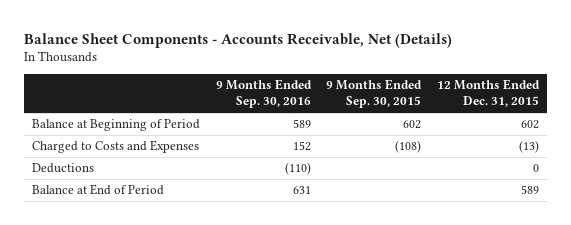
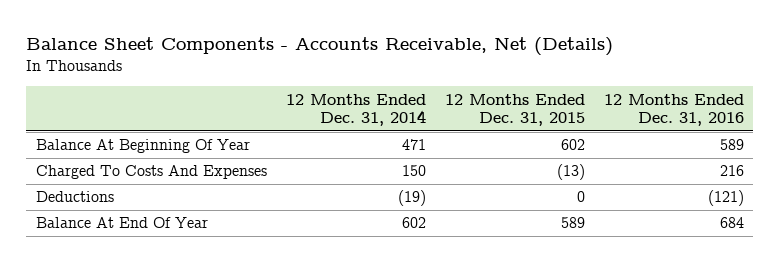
[215,79,312,109] 9 Months Ended Sep. 30, 2016 -> none
[326,79,423,109] 9 Months Ended Sep. 30, 2015 -> none
none -> [285,93,426,127] 12 Months Ended Dec. 31, 2014
none -> [603,93,744,127] 12 Months Ended Dec. 31, 2016
[31,119,200,132] Balance at Beginning of Period -> [35,139,250,154] Balance At Beginning Of Year
[31,140,199,154] Charged to Costs and Expenses -> [35,165,267,180] Charged To Costs And Expenses
[31,184,164,196] Balance at End of Period -> [35,217,208,229] Balance At End Of Year

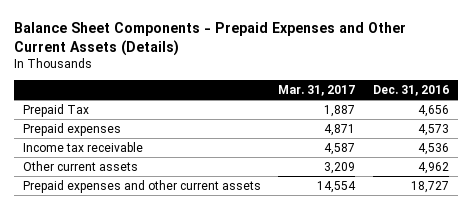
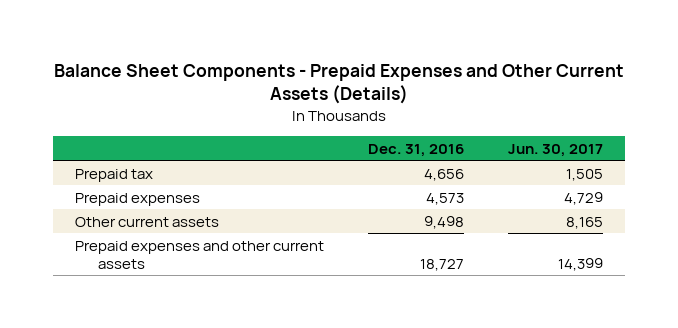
[278,85,356,97] Mar. 31, 2017 -> none
none -> [507,143,603,157] Jun. 30, 2017
[22,103,89,117] Prepaid Tax -> [74,168,153,182] Prepaid tax
[22,141,143,152] Income tax receivable -> none
[418,161,450,174] 4,962 -> [423,215,464,229] 9,498

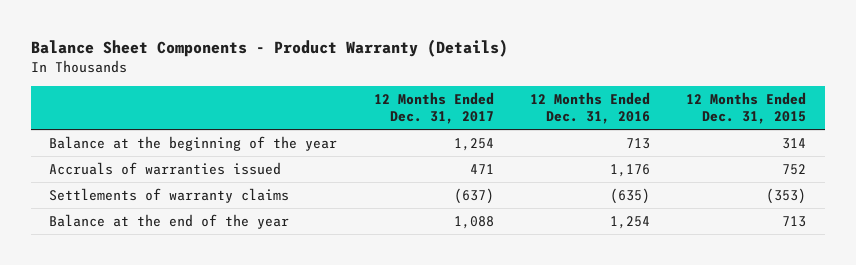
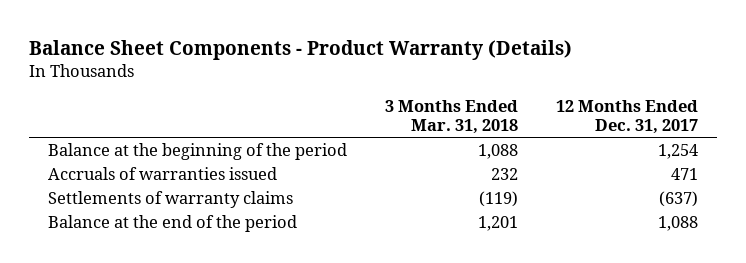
[530,92,651,125] 12 Months Ended Dec. 31, 2016 -> none
[686,92,807,125] 12 Months Ended Dec. 31, 2015 -> none
none -> [384,99,518,135] 3 Months Ended Mar. 31, 2018
[49,136,338,152] Balance at the beginning of the year -> [48,142,348,160] Balance at the beginning of the period
[49,214,290,230] Balance at the end of the year -> [48,214,298,232] Balance at the end of the period

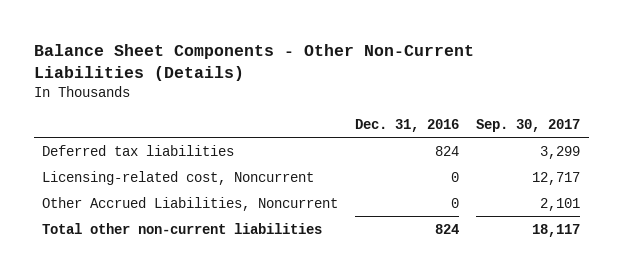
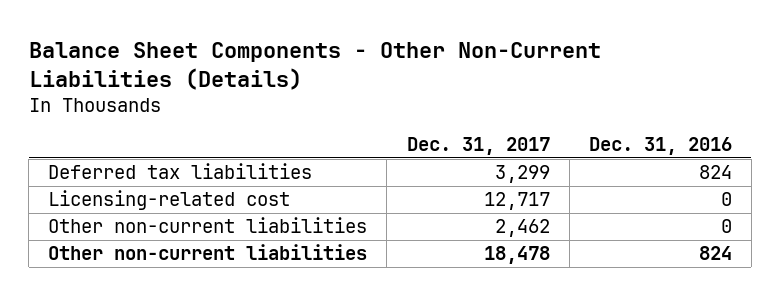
[476,118,581,132] Sep. 30, 2017 -> none
none -> [406,136,550,155] Dec. 31, 2017
[42,170,315,185] Licensing-related cost, Noncurrent -> [48,190,291,211] Licensing-related cost
[42,196,339,211] Other Accrued Liabilities, Noncurrent -> [48,217,368,234] Other non-current liabilities
[42,222,323,234] Total other non-current liabilities -> [48,244,368,261] Other non-current liabilities

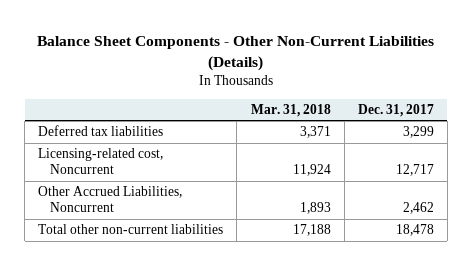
[588,136,732,155] Dec. 31, 2016 -> none
none -> [250,104,331,118] Mar. 31, 2018
[48,190,291,211] Licensing-related cost -> [38,148,164,175] Licensing-related cost, Noncurrent
[48,217,368,234] Other non-current liabilities -> [38,186,183,213] Other Accrued Liabilities, Noncurrent
[48,244,368,261] Other non-current liabilities -> [38,224,224,235] Total other non-current liabilities

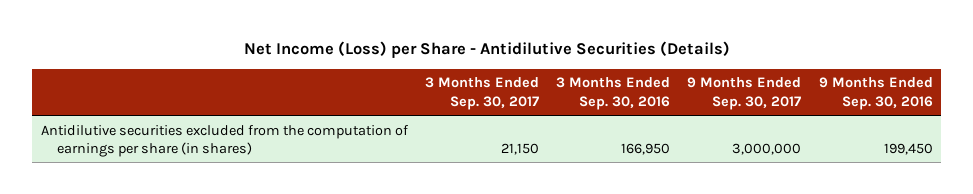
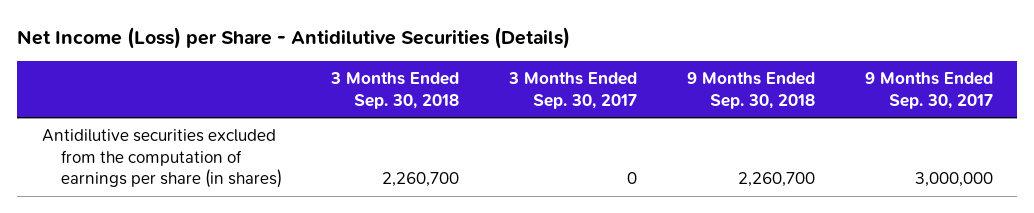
[556,77,671,110] 3 Months Ended Sep. 30, 2016 -> none
[818,77,933,110] 9 Months Ended Sep. 30, 2016 -> none
none -> [330,72,460,109] 3 Months Ended Sep. 30, 2018
none -> [686,72,815,109] 9 Months Ended Sep. 30, 2018
[500,142,539,155] 21,150 -> [627,172,638,185] 0

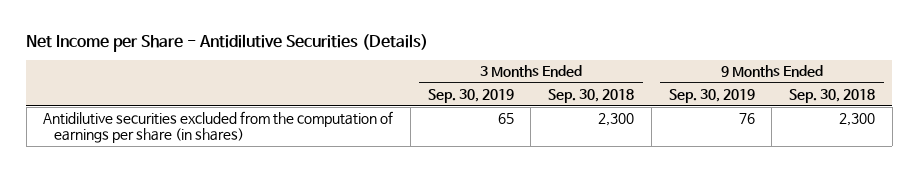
[16,26,570,49] Net Income (Loss) per Share - Antidilutive Securities (Details) -> [26,33,429,52] Net Income per Share - Antidilutive Securities (Details)
[508,72,638,109] 3 Months Ended Sep. 30, 2017 -> none
[864,72,993,109] 9 Months Ended Sep. 30, 2017 -> none
none -> [427,89,514,104] Sep. 30, 2019
none -> [668,89,755,104] Sep. 30, 2019
[382,172,460,188] 2,260,700 -> [598,113,635,127] 2,300
[737,172,815,188] 2,260,700 -> [838,113,875,127] 2,300

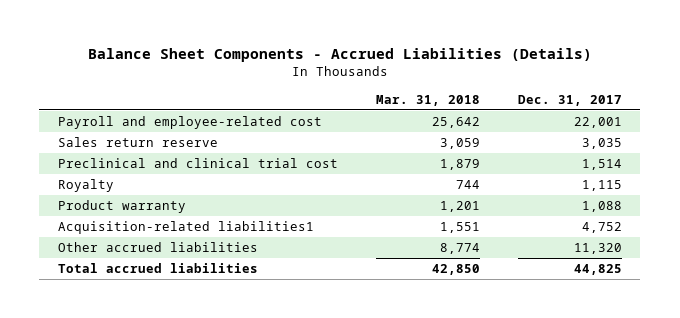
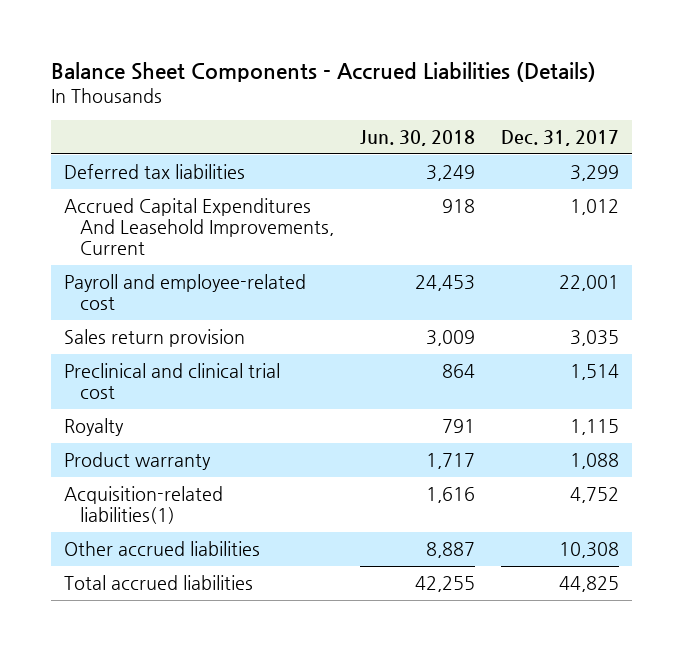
[375,94,480,106] Mar. 31, 2018 -> none
none -> [359,129,475,146] Jun. 30, 2018
none -> [63,164,245,180] Deferred tax liabilities
none -> [63,198,334,255] Accrued Capital Expenditures And Leasehold Improvements, Current
[58,136,219,147] Sales return reserve -> [63,329,245,348] Sales return provision
[58,220,315,234] Acquisition-related liabilities1 -> [63,486,223,525] Acquisition-related liabilities(1)
[573,242,622,254] 11,320 -> [559,542,620,559] 10,308

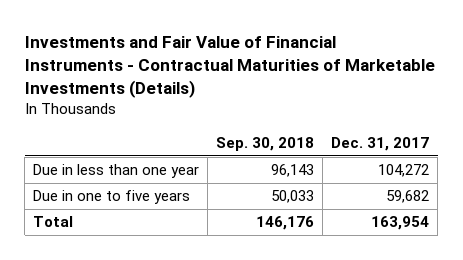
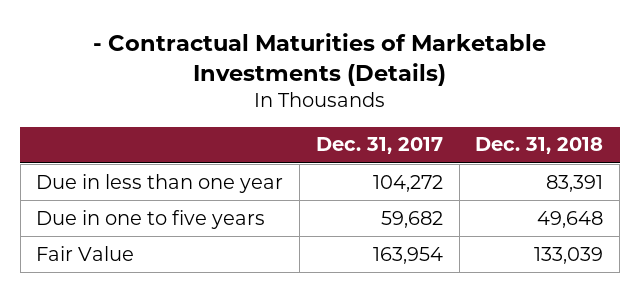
[24,36,435,99] Investments and Fair Value of Financial Instruments - Contractual Maturities of Marketable Investments (Details) -> [92,32,546,86] - Contractual Maturities of Marketable Investments (Details)
[216,136,315,151] Sep. 30, 2018 -> none
none -> [475,137,604,155] Dec. 31, 2018
[33,216,74,228] Total -> [36,245,135,261] Fair Value

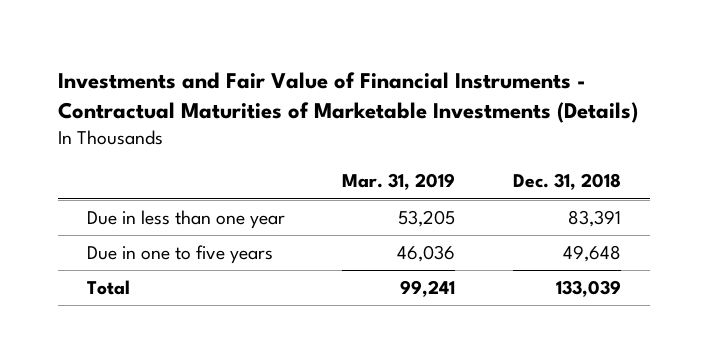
[92,32,546,86] - Contractual Maturities of Marketable Investments (Details) -> [57,71,638,123] Investments and Fair Value of Financial Instruments - Contractual Maturities of Marketable Investments (Details)
[315,137,443,155] Dec. 31, 2017 -> none
none -> [342,173,456,191] Mar. 31, 2019
[36,245,135,261] Fair Value -> [86,279,130,295] Total

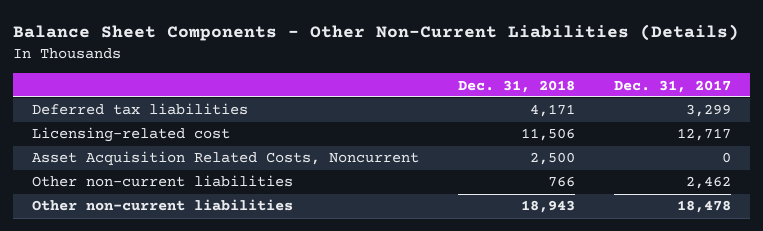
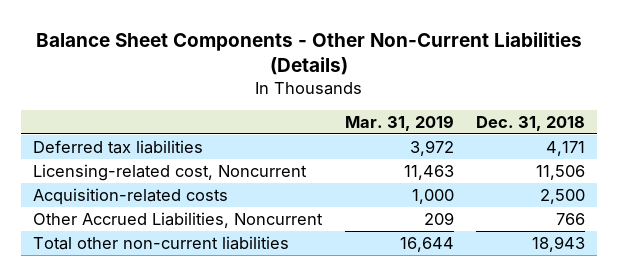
[613,79,731,93] Dec. 31, 2017 -> none
none -> [344,115,454,132] Mar. 31, 2019
[32,127,231,143] Licensing-related cost -> [32,163,307,181] Licensing-related cost, Noncurrent
[32,151,420,166] Asset Acquisition Related Costs, Noncurrent -> [32,187,228,205] Acquisition-related costs
[32,175,294,188] Other non-current liabilities -> [32,211,323,228] Other Accrued Liabilities, Noncurrent
[32,199,294,212] Other non-current liabilities -> [32,235,289,250] Total other non-current liabilities

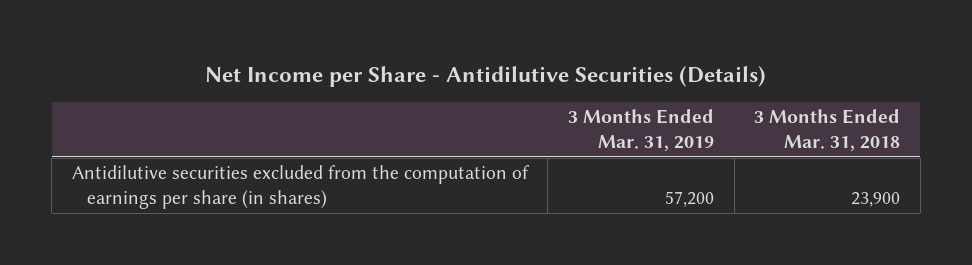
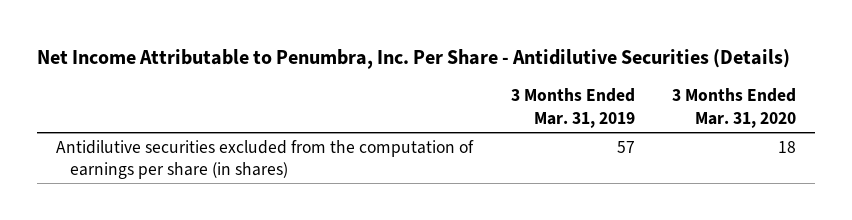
[204,66,766,88] Net Income per Share - Antidilutive Securities (Details) -> [36,49,790,70] Net Income Attributable to Penumbra, Inc. Per Share - Antidilutive Securities (Details)
[754,109,901,152] 3 Months Ended Mar. 31, 2018 -> none
none -> [672,88,797,129] 3 Months Ended Mar. 31, 2020
[664,191,714,208] 57,200 -> [616,140,635,153] 57

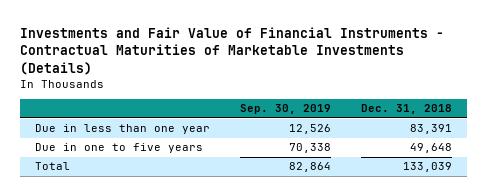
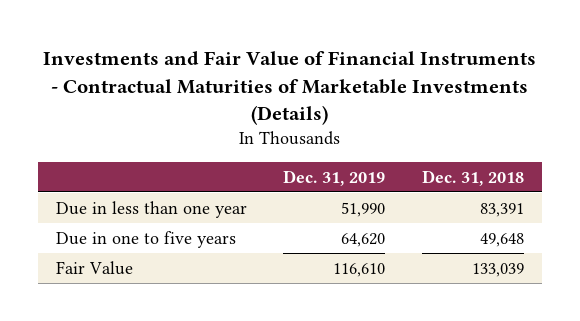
[240,104,332,115] Sep. 30, 2019 -> none
none -> [283,169,386,186] Dec. 31, 2019
[35,162,71,171] Total -> [55,260,133,275] Fair Value

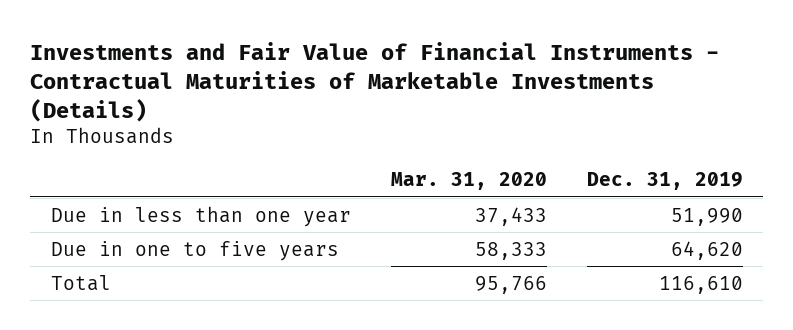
[422,169,525,186] Dec. 31, 2018 -> none
none -> [390,171,547,190] Mar. 31, 2020
[55,260,133,275] Fair Value -> [50,274,111,291] Total

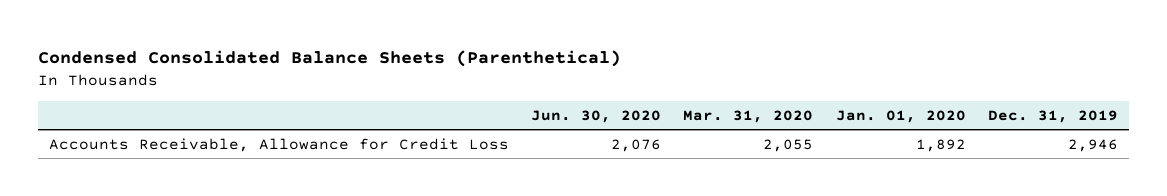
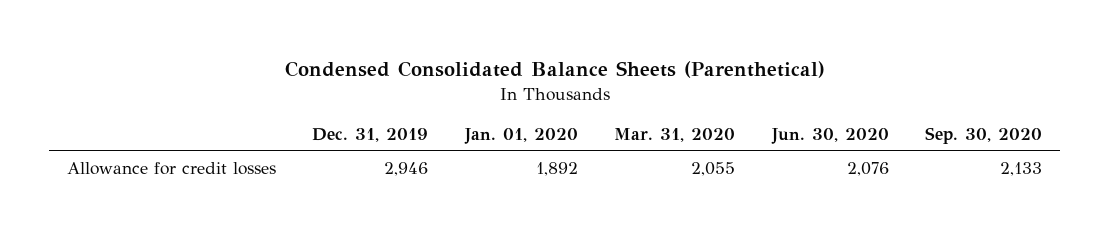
none -> [925,127,1043,145] Sep. 30, 2020
[48,137,509,152] Accounts Receivable, Allowance for Credit Loss -> [66,162,276,176] Allowance for credit losses

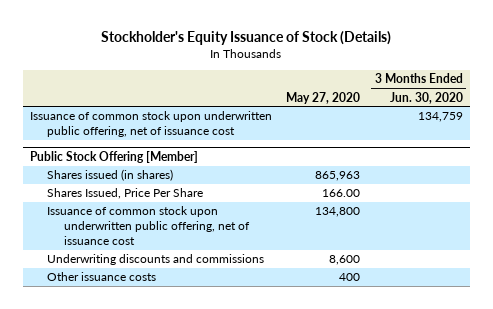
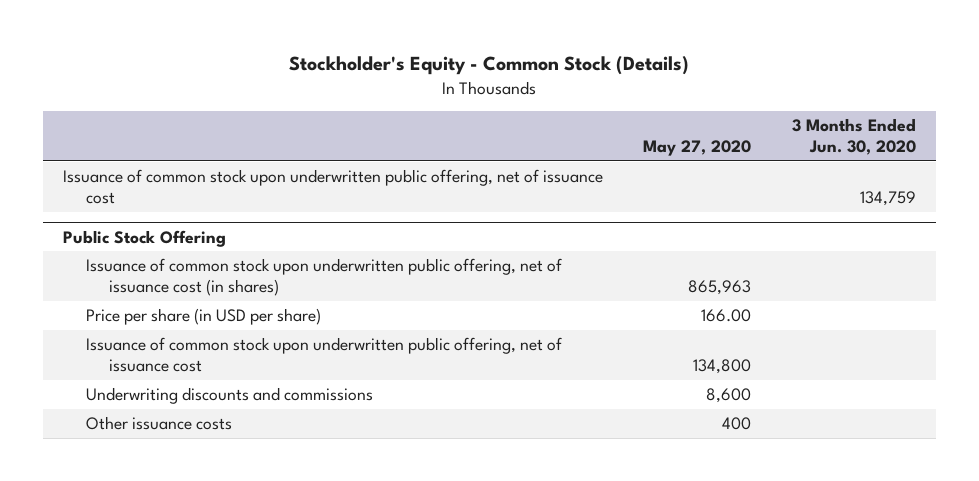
[101,30,392,45] Stockholder's Equity Issuance of Stock (Details) -> [289,56,690,76] Stockholder's Equity - Common Stock (Details)
[30,150,199,163] Public Stock Offering [Member] -> [63,229,227,247] Public Stock Offering
[46,169,173,182] Shares issued (in shares) -> [86,258,563,296] Issuance of common stock upon underwritten public offering, net of issuance cost (in shares)
[46,188,203,200] Shares Issued, Price Per Share -> [86,308,322,326] Price per share (in USD per share)

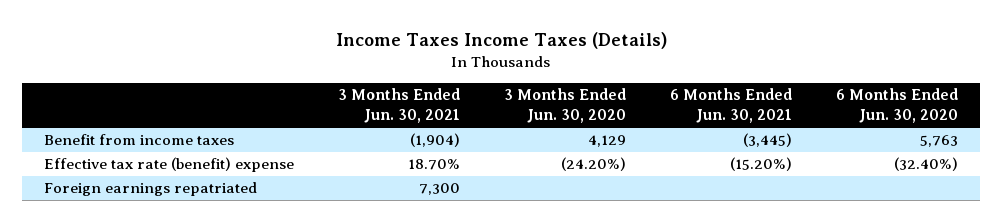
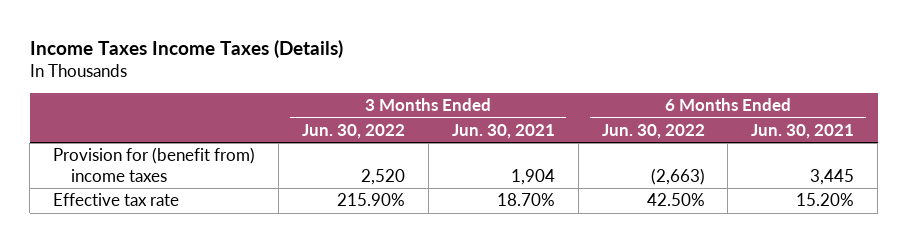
[504,88,627,124] 3 Months Ended Jun. 30, 2020 -> none
[836,88,959,124] 6 Months Ended Jun. 30, 2020 -> none
none -> [301,124,405,140] Jun. 30, 2022
none -> [601,124,705,140] Jun. 30, 2022
[44,182,258,197] Foreign earnings repatriated -> none
[44,134,235,146] Benefit from income taxes -> [53,147,256,182] Provision for (benefit from) income taxes
[410,133,461,148] (1,904) -> [510,168,555,185] 1,904
[743,133,793,148] (3,445) -> [810,168,855,185] 3,445
[44,157,295,173] Effective tax rate (benefit) expense -> [53,193,180,207] Effective tax rate
[730,157,793,172] (15.20%) -> [796,193,855,207] 15.20%

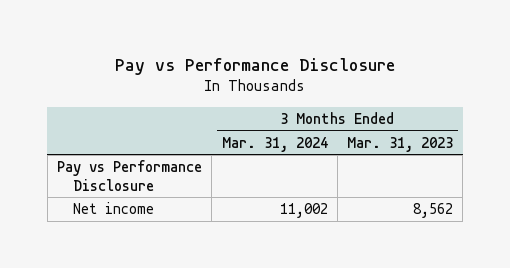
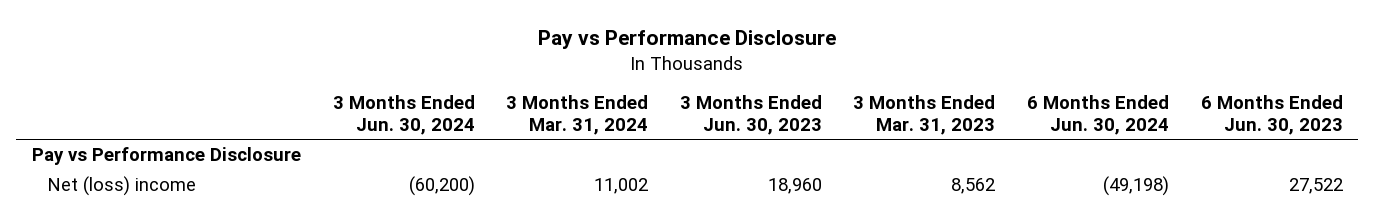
none -> [332,95,475,136] 3 Months Ended Jun. 30, 2024
none -> [679,95,822,136] 3 Months Ended Jun. 30, 2023
none -> [1026,95,1169,136] 6 Months Ended Jun. 30, 2024
none -> [1200,95,1343,136] 6 Months Ended Jun. 30, 2023
[72,202,154,215] Net income -> [47,176,197,197] Net (loss) income

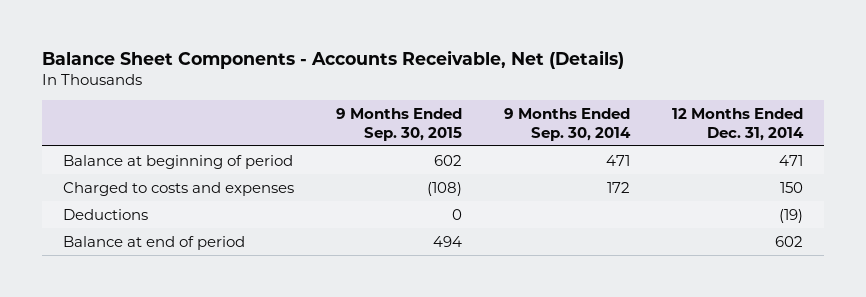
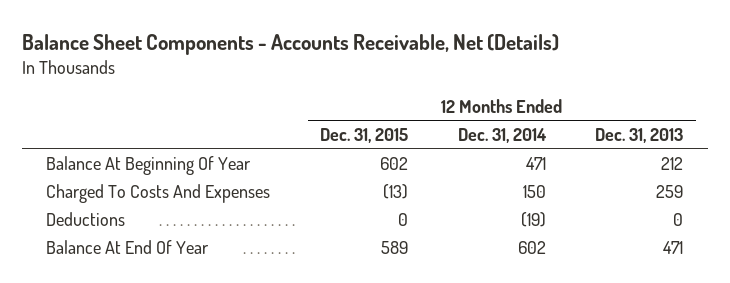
[335,107,462,141] 9 Months Ended Sep. 30, 2015 -> none
[503,107,631,141] 9 Months Ended Sep. 30, 2014 -> none
none -> [320,127,409,143] Dec. 31, 2015
none -> [595,127,684,143] Dec. 31, 2013
[62,154,293,169] Balance at beginning of period -> [46,155,252,175] Balance At Beginning Of Year
[62,181,294,196] Charged to costs and expenses -> [46,183,271,203] Charged To Costs And Expenses
[62,235,245,250] Balance at end of period -> [46,239,210,254] Balance At End Of Year

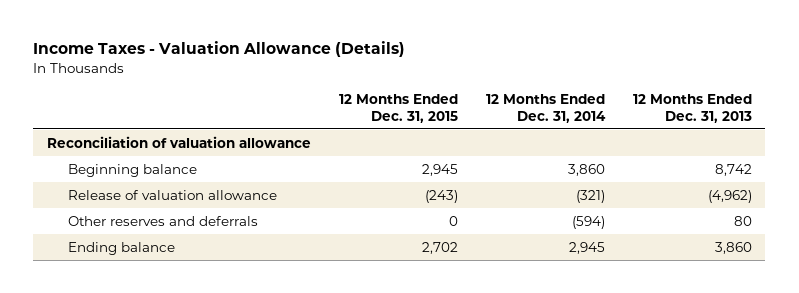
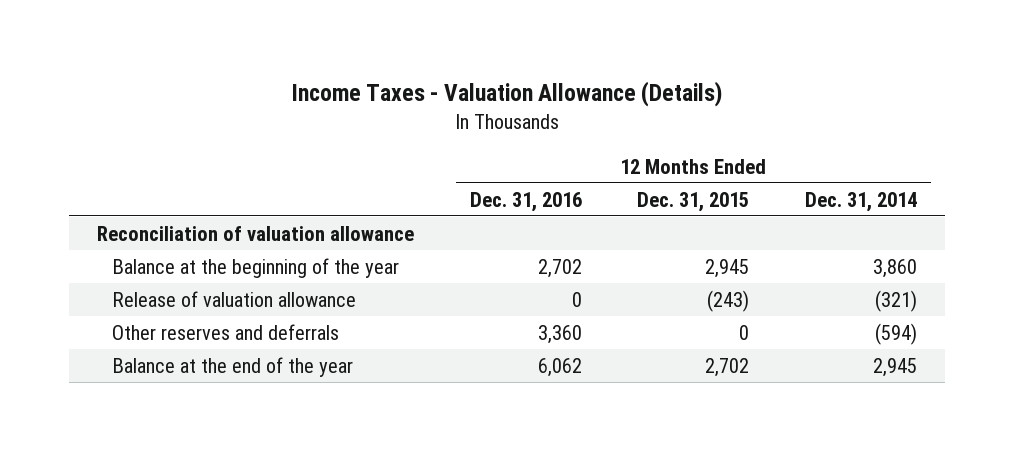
[632,93,752,123] 12 Months Ended Dec. 31, 2013 -> none
none -> [469,191,582,212] Dec. 31, 2016
[67,163,197,177] Beginning balance -> [111,257,399,278] Balance at the beginning of the year
[67,241,175,255] Ending balance -> [111,356,353,377] Balance at the end of the year

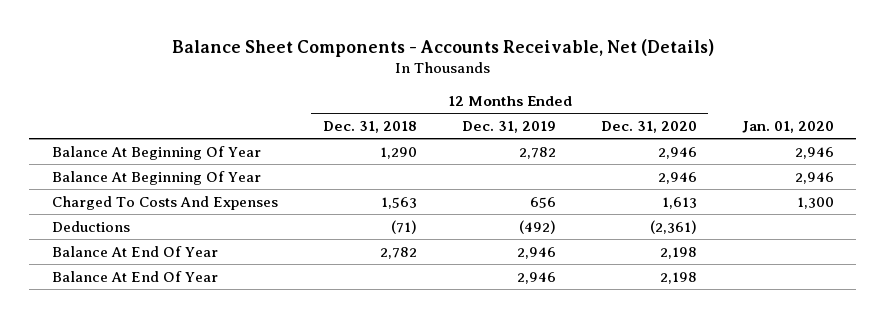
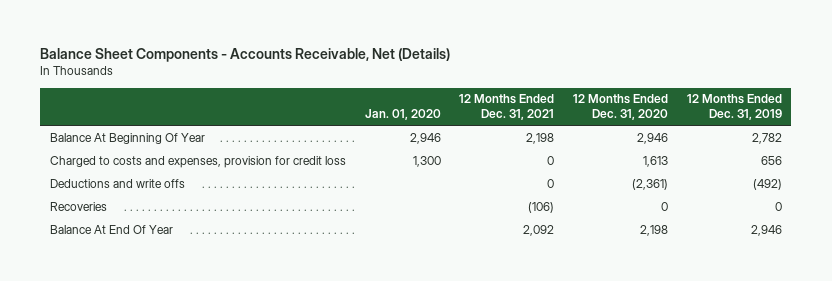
[322,120,417,133] Dec. 31, 2018 -> none
none -> [459,94,555,121] 12 Months Ended Dec. 31, 2021
[51,170,261,185] Balance At Beginning Of Year -> none
[51,245,218,257] Balance At End Of Year -> none
[51,195,278,210] Charged To Costs And Expenses -> [49,155,346,168] Charged to costs and expenses, provision for credit loss
[51,220,130,232] Deductions -> [49,178,185,188] Deductions and write offs
none -> [49,201,107,211] Recoveries

